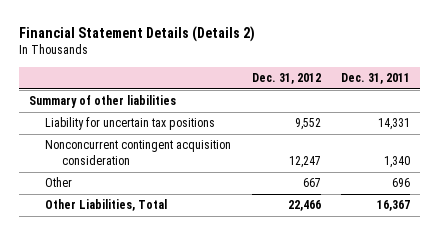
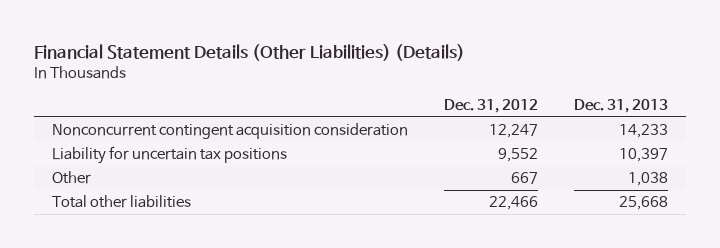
[18,25,255,42] Financial Statement Details (Details 2) -> [34,43,466,61] Financial Statement Details (Other Liabilities) (Details)
[340,72,410,84] Dec. 31, 2011 -> none
none -> [573,99,668,114] Dec. 31, 2013
[29,95,177,109] Summary of other liabilities -> none
[45,117,216,131] Liability for uncertain tax positions -> [52,146,288,165] Liability for uncertain tax positions
[45,199,168,212] Other Liabilities, Total -> [52,195,192,209] Total other liabilities

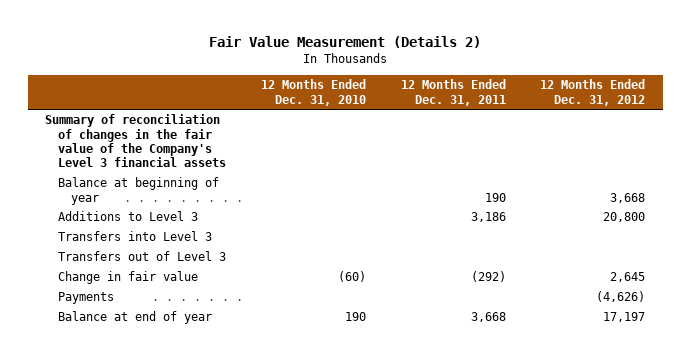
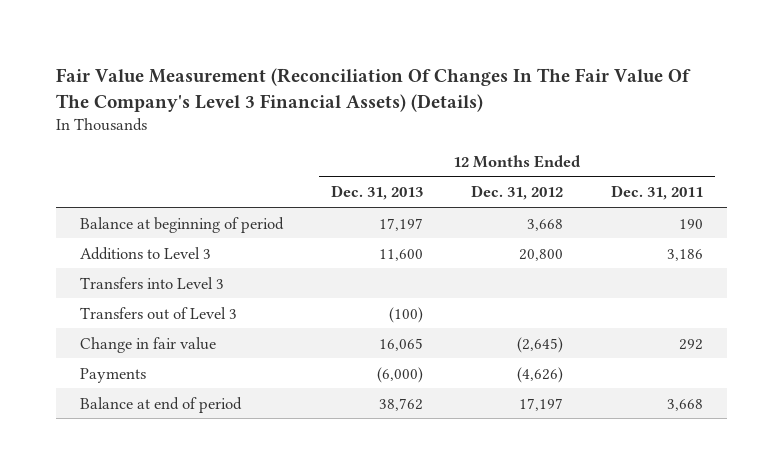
[209,35,482,48] Fair Value Measurement (Details 2) -> [56,67,692,112] Fair Value Measurement (Reconciliation Of Changes In The Fair Value Of The Company's Level 3 Financial Assets) (Details)
[260,79,366,106] 12 Months Ended Dec. 31, 2010 -> none
none -> [331,185,424,201] Dec. 31, 2013
[45,114,227,168] Summary of reconciliation of changes in the fair value of the Company's Level 3 financial assets -> none
[58,177,220,205] Balance at beginning of year -> [80,216,285,233] Balance at beginning of period
[470,271,506,283] (292) -> [678,338,703,350] 292
[610,272,646,283] 2,645 -> [516,336,563,353] (2,645)
[58,311,213,325] Balance at end of year -> [80,396,243,413] Balance at end of period

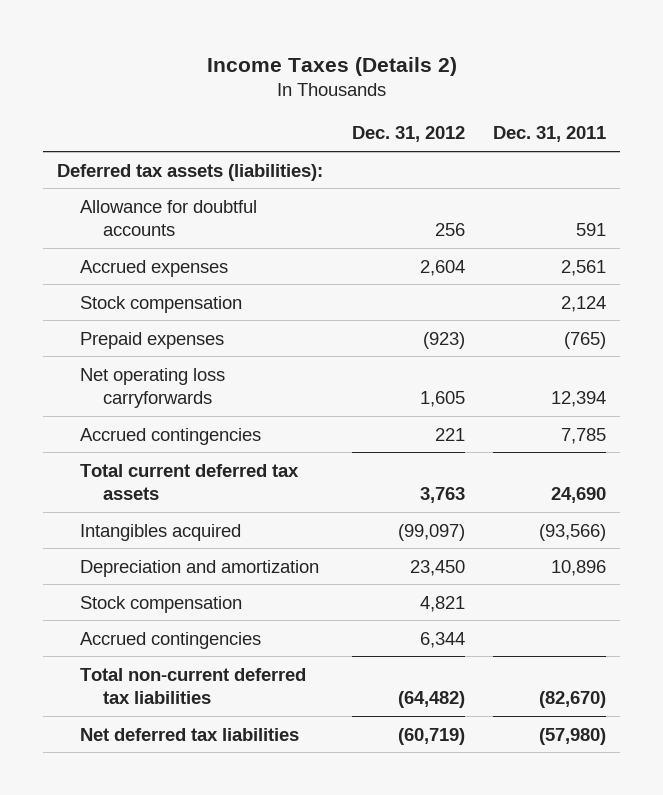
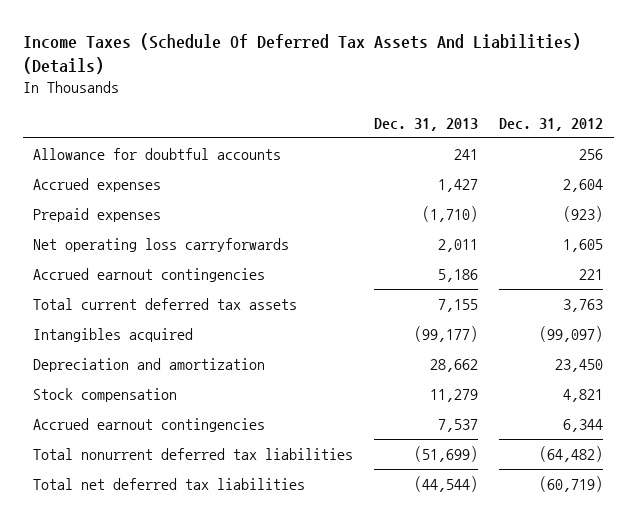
[206,56,457,76] Income Taxes (Details 2) -> [22,33,581,75] Income Taxes (Schedule Of Deferred Tax Assets And Liabilities) (Details)
[492,126,606,143] Dec. 31, 2011 -> none
none -> [374,117,479,131] Dec. 31, 2013
[57,163,324,181] Deferred tax assets (liabilities): -> none
[80,295,243,313] Stock compensation -> none
[80,427,262,445] Accrued contingencies -> [33,267,266,282] Accrued earnout contingencies
[80,631,262,649] Accrued contingencies -> [33,417,266,432] Accrued earnout contingencies
[80,667,307,704] Total non-current deferred tax liabilities -> [33,447,354,460] Total nonurrent deferred tax liabilities
[80,727,300,741] Net deferred tax liabilities -> [33,477,306,490] Total net deferred tax liabilities

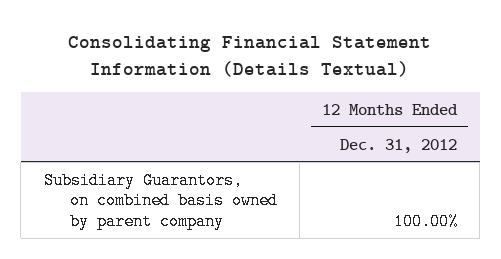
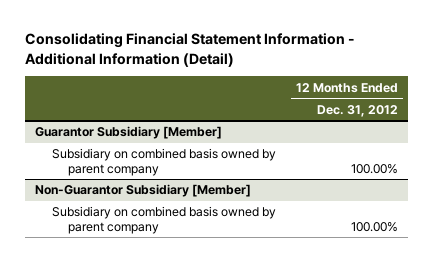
[68,35,432,78] Consolidating Financial Statement Information (Details Textual) -> [25,33,356,67] Consolidating Financial Statement Information - Additional Information (Detail)
none -> [35,126,223,140] Guarantor Subsidiary [Member]
[43,171,278,230] Subsidiary Guarantors, on combined basis owned by parent company -> [51,148,276,176] Subsidiary on combined basis owned by parent company
none -> [35,184,252,198] Non-Guarantor Subsidiary [Member]
none -> [51,206,276,234] Subsidiary on combined basis owned by parent company

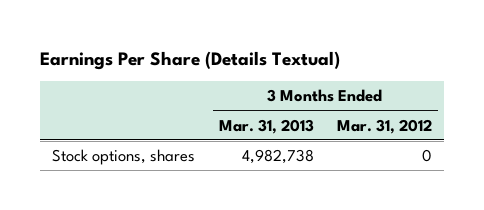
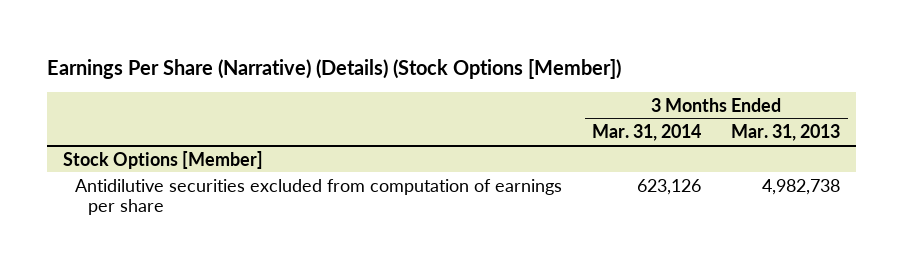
[39,51,340,71] Earnings Per Share (Details Textual) -> [47,58,622,79] Earnings Per Share (Narrative) (Details) (Stock Options [Member])
[337,118,433,134] Mar. 31, 2012 -> none
none -> [592,124,702,142] Mar. 31, 2014
none -> [62,150,263,169] Stock Options [Member]
[51,148,195,165] Stock options, shares -> [75,178,563,216] Antidilutive securities excluded from computation of earnings per share

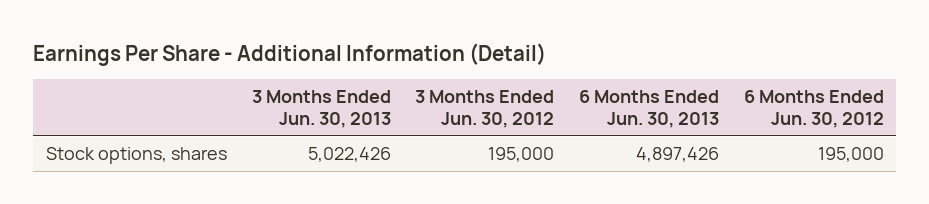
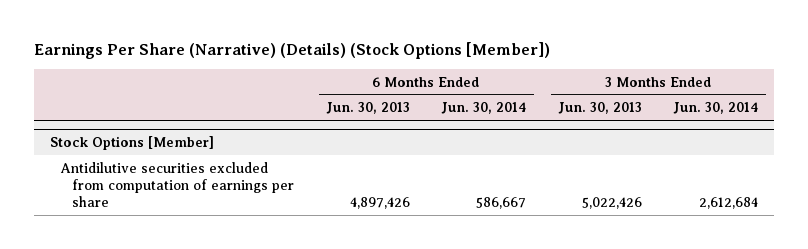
[33,43,547,67] Earnings Per Share - Additional Information (Detail) -> [33,42,550,60] Earnings Per Share (Narrative) (Details) (Stock Options [Member])
[415,89,555,129] 3 Months Ended Jun. 30, 2012 -> none
[743,89,884,129] 6 Months Ended Jun. 30, 2012 -> none
none -> [441,102,527,115] Jun. 30, 2014
none -> [673,102,759,115] Jun. 30, 2014
none -> [49,136,214,151] Stock Options [Member]
[45,147,227,165] Stock options, shares -> [59,161,295,208] Antidilutive securities excluded from computation of earnings per share

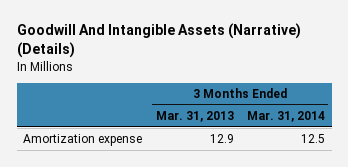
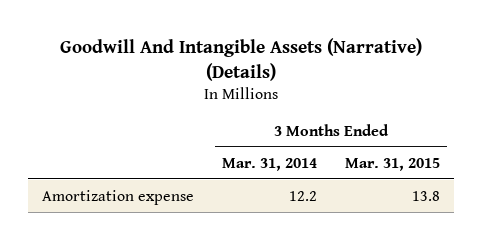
[155,110,234,122] Mar. 31, 2013 -> none
none -> [344,157,440,171] Mar. 31, 2015
[300,134,325,144] 12.5 -> [288,190,317,201] 12.2

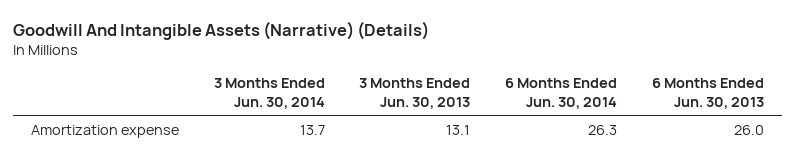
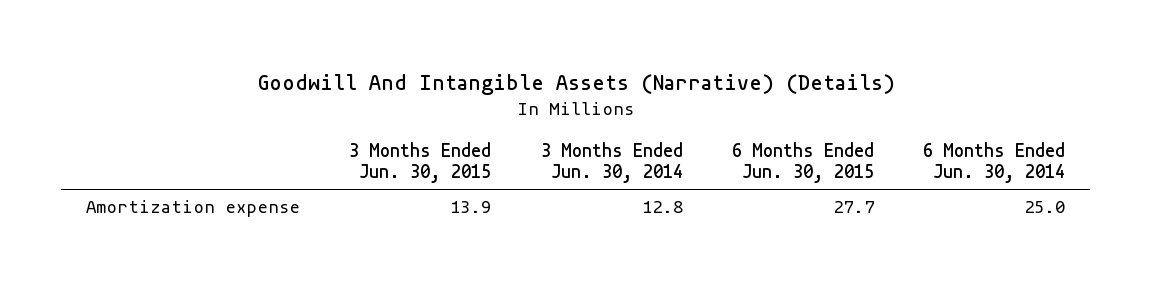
[359,78,471,109] 3 Months Ended Jun. 30, 2013 -> none
[652,78,765,109] 6 Months Ended Jun. 30, 2013 -> none
none -> [349,141,492,184] 3 Months Ended Jun. 30, 2015
none -> [731,141,874,184] 6 Months Ended Jun. 30, 2015
[299,124,325,135] 13.7 -> [641,201,683,214] 12.8
[588,124,618,135] 26.3 -> [1024,201,1066,214] 25.0

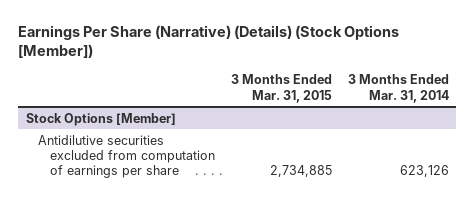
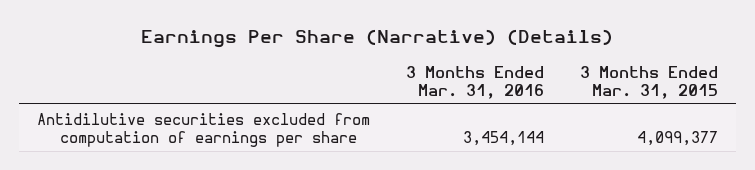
[17,24,399,59] Earnings Per Share (Narrative) (Details) (Stock Options [Member]) -> [141,28,614,48] Earnings Per Share (Narrative) (Details)
[347,74,449,103] 3 Months Ended Mar. 31, 2014 -> none
none -> [405,65,544,99] 3 Months Ended Mar. 31, 2016
[25,112,176,126] Stock Options [Member] -> none
[269,165,332,178] 2,734,885 -> [636,130,718,146] 4,099,377

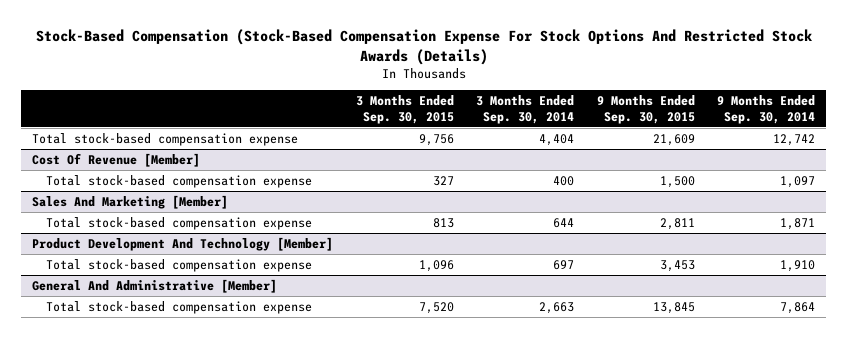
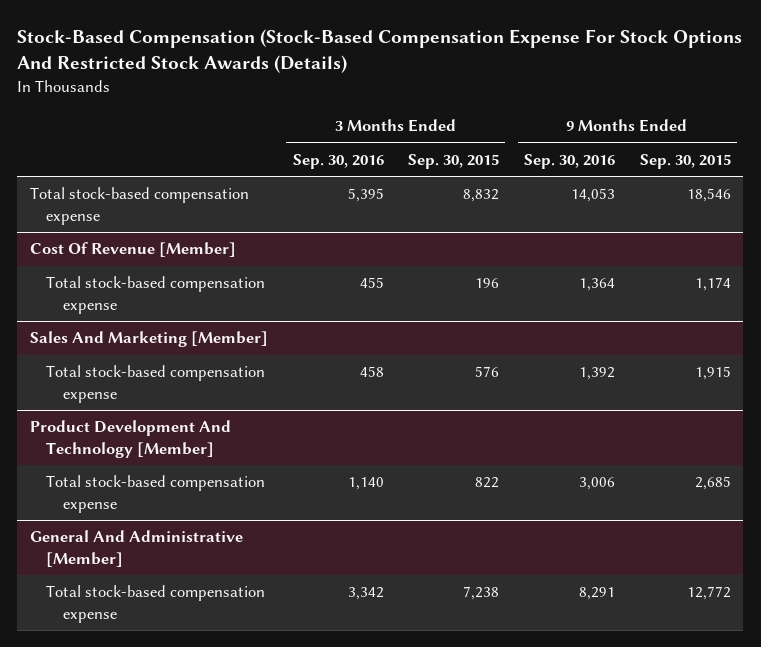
[476,95,575,124] 3 Months Ended Sep. 30, 2014 -> none
[716,95,815,124] 9 Months Ended Sep. 30, 2014 -> none
none -> [292,153,384,169] Sep. 30, 2016
none -> [523,153,615,169] Sep. 30, 2016
[418,133,454,146] 9,756 -> [463,189,500,203] 8,832
[652,133,695,146] 21,609 -> [686,188,731,203] 18,546
[432,175,454,186] 327 -> [475,278,500,289] 196
[659,175,695,188] 1,500 -> [694,277,731,292] 1,174
[432,217,454,228] 813 -> [475,366,500,378] 576
[659,217,695,230] 2,811 -> [694,366,731,381] 1,915
[418,259,454,272] 1,096 -> [475,477,500,489] 822
[659,259,695,272] 3,453 -> [694,476,731,491] 2,685
[418,301,454,314] 7,520 -> [463,586,500,601] 7,238
[652,301,695,314] 13,845 -> [686,586,731,601] 12,772

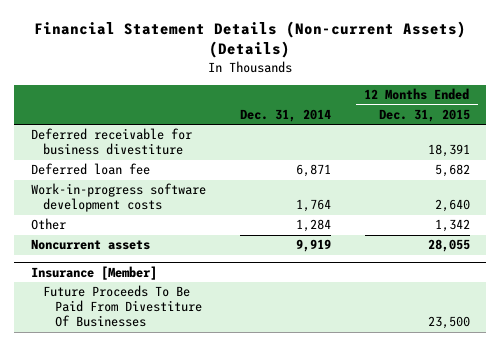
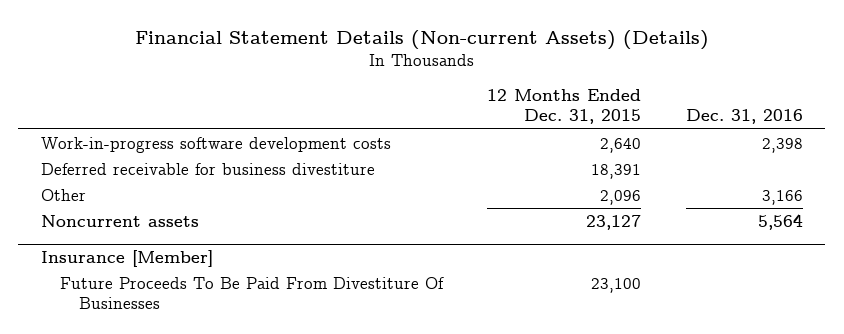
[239,108,331,122] Dec. 31, 2014 -> none
none -> [685,109,803,125] Dec. 31, 2016
[31,163,151,176] Deferred loan fee -> none
[31,128,193,156] Deferred receivable for business divestiture -> [40,162,375,175] Deferred receivable for business divestiture
[434,219,470,233] 1,342 -> [600,189,642,205] 2,096
[427,239,470,253] 28,055 -> [586,214,642,230] 23,127
[427,316,470,330] 23,500 -> [591,277,642,293] 23,100

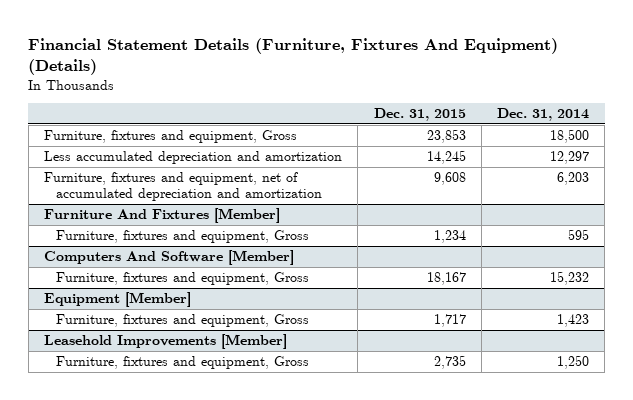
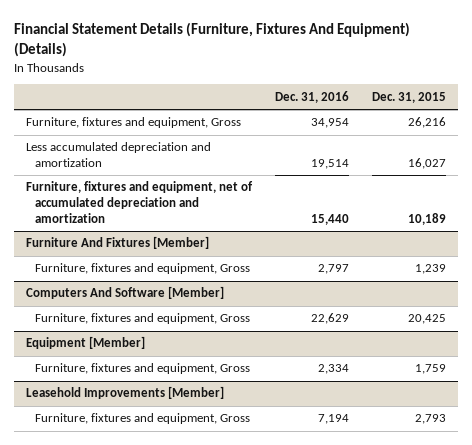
[497,108,590,122] Dec. 31, 2014 -> none
none -> [275,90,350,103] Dec. 31, 2016
[426,129,466,144] 23,853 -> [408,117,447,129] 26,216
[426,150,466,165] 14,245 -> [408,158,447,170] 16,027
[433,172,466,186] 9,608 -> [408,213,447,226] 10,189
[433,230,466,244] 1,234 -> [415,264,447,275] 1,239
[426,272,466,286] 18,167 -> [408,314,447,325] 20,425
[433,314,466,328] 1,717 -> [415,364,447,375] 1,759
[433,355,466,370] 2,735 -> [415,414,447,425] 2,793

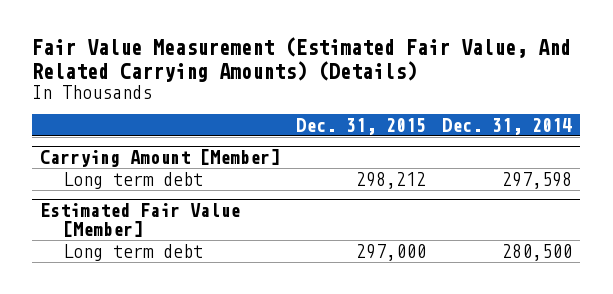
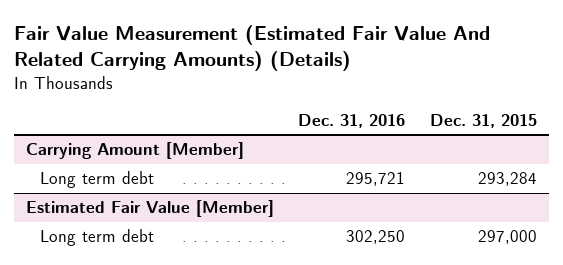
[32,37,572,82] Fair Value Measurement (Estimated Fair Value, And Related Carrying Amounts) (Details) -> [13,24,490,71] Fair Value Measurement (Estimated Fair Value And Related Carrying Amounts) (Details)
[442,117,573,135] Dec. 31, 2014 -> none
none -> [298,113,406,128] Dec. 31, 2016
[356,171,427,189] 298,212 -> [477,172,537,187] 293,284

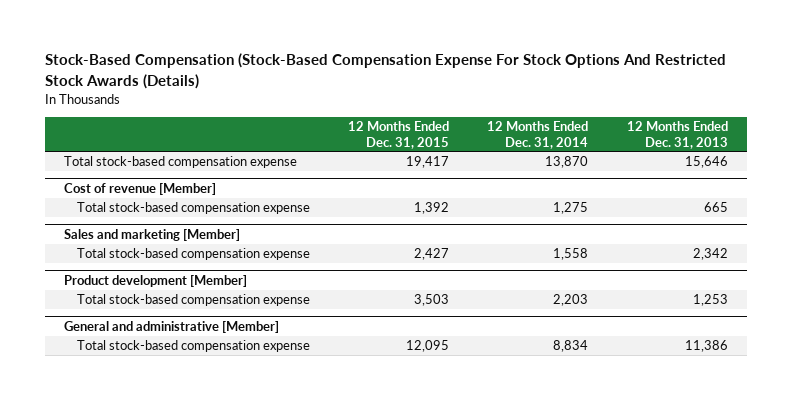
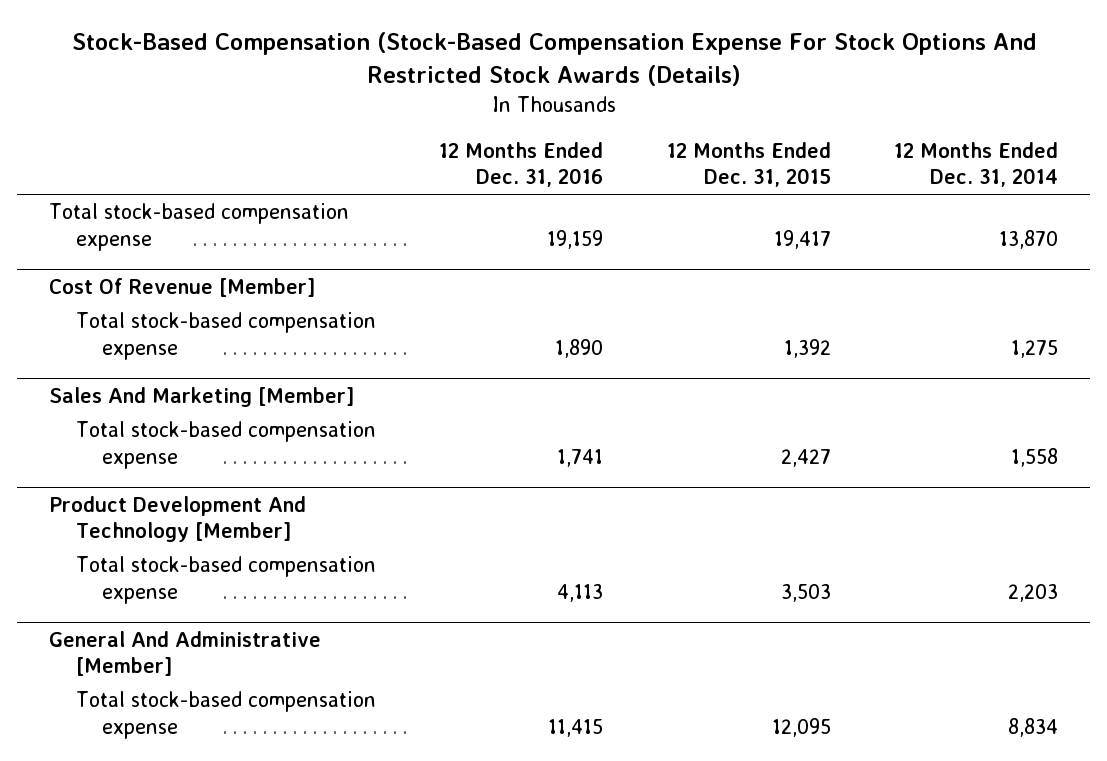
[626,121,728,149] 12 Months Ended Dec. 31, 2013 -> none
none -> [439,141,604,188] 12 Months Ended Dec. 31, 2016
[64,183,217,196] Cost of revenue [Member] -> [49,277,316,297] Cost Of Revenue [Member]
[64,229,241,242] Sales and marketing [Member] -> [49,386,355,407] Sales And Marketing [Member]
[64,275,248,288] Product development [Member] -> [49,495,307,542] Product Development And Technology [Member]
[64,321,280,334] General and administrative [Member] -> [49,630,322,676] General And Administrative [Member]

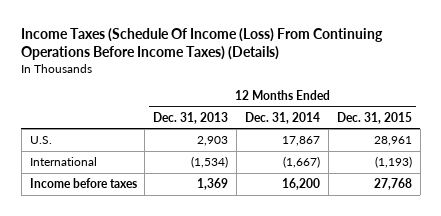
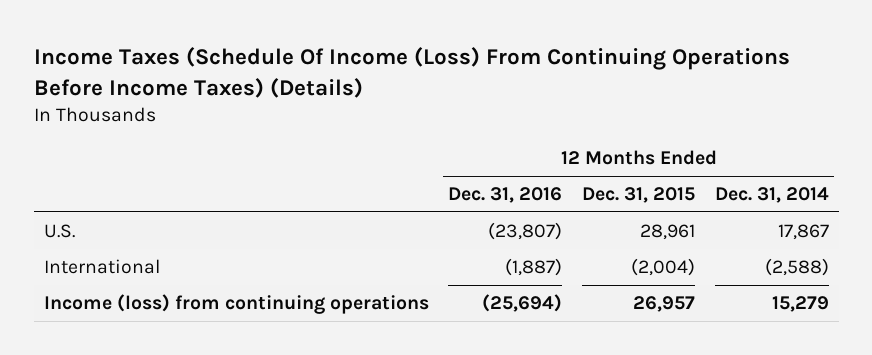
[153,111,229,124] Dec. 31, 2013 -> none
none -> [448,187,563,204] Dec. 31, 2016
[29,178,137,189] Income before taxes -> none
[283,156,321,169] (1,667) -> [764,257,829,276] (2,588)
[374,156,412,169] (1,193) -> [631,257,696,276] (2,004)
none -> [43,293,429,314] Income (loss) from continuing operations

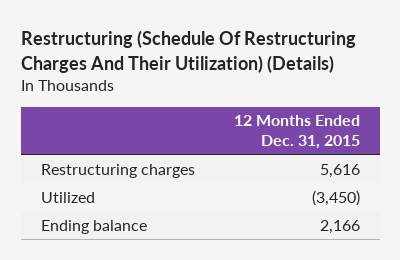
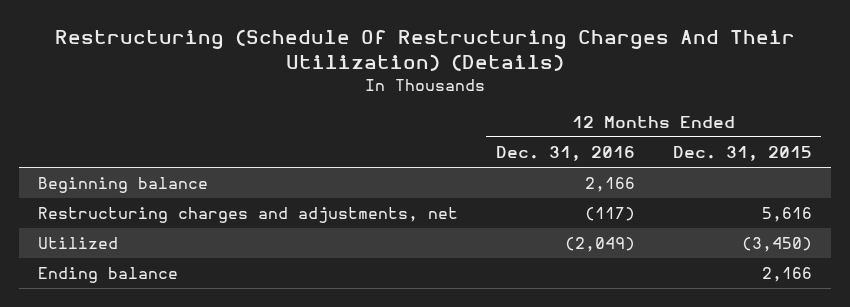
none -> [495,146,635,162] Dec. 31, 2016
none -> [37,177,208,194] Beginning balance
[40,163,195,178] Restructuring charges -> [37,207,458,224] Restructuring charges and adjustments, net

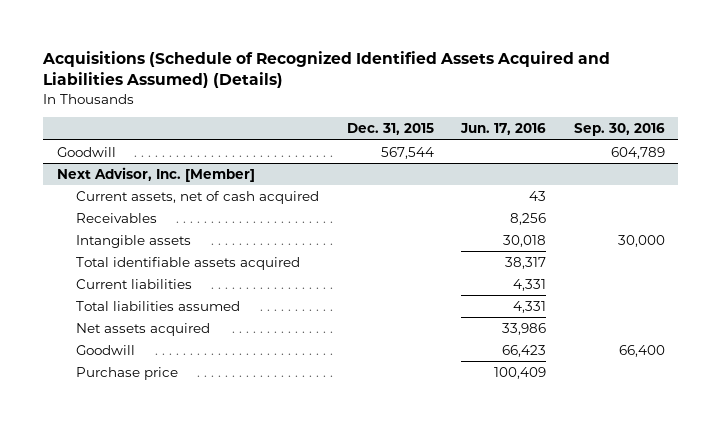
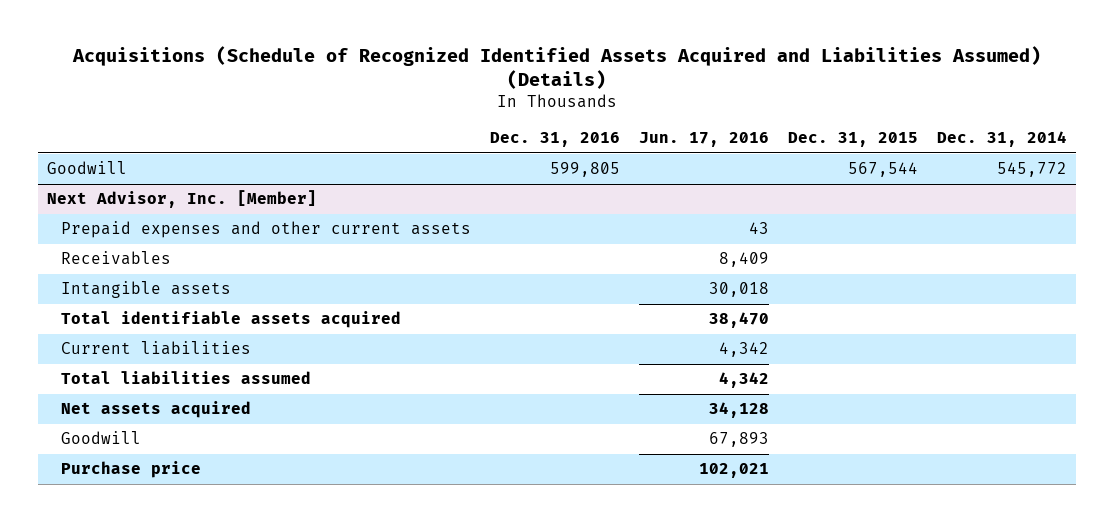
[573,123,665,137] Sep. 30, 2016 -> none
none -> [489,131,620,147] Dec. 31, 2016
none -> [936,130,1067,147] Dec. 31, 2014
[76,190,320,204] Current assets, net of cash acquired -> none
none -> [61,221,472,239] Prepaid expenses and other current assets
[510,212,547,225] 8,256 -> [718,252,769,268] 8,409
[505,256,547,269] 38,317 -> [708,312,769,329] 38,470
[513,278,547,291] 4,331 -> [718,342,769,358] 4,342
[513,300,547,313] 4,331 -> [718,372,769,389] 4,342
[502,322,547,335] 33,986 -> [708,402,769,419] 34,128
[502,344,547,357] 66,423 -> [708,432,769,448] 67,893
[494,366,547,379] 100,409 -> [698,463,769,479] 102,021

